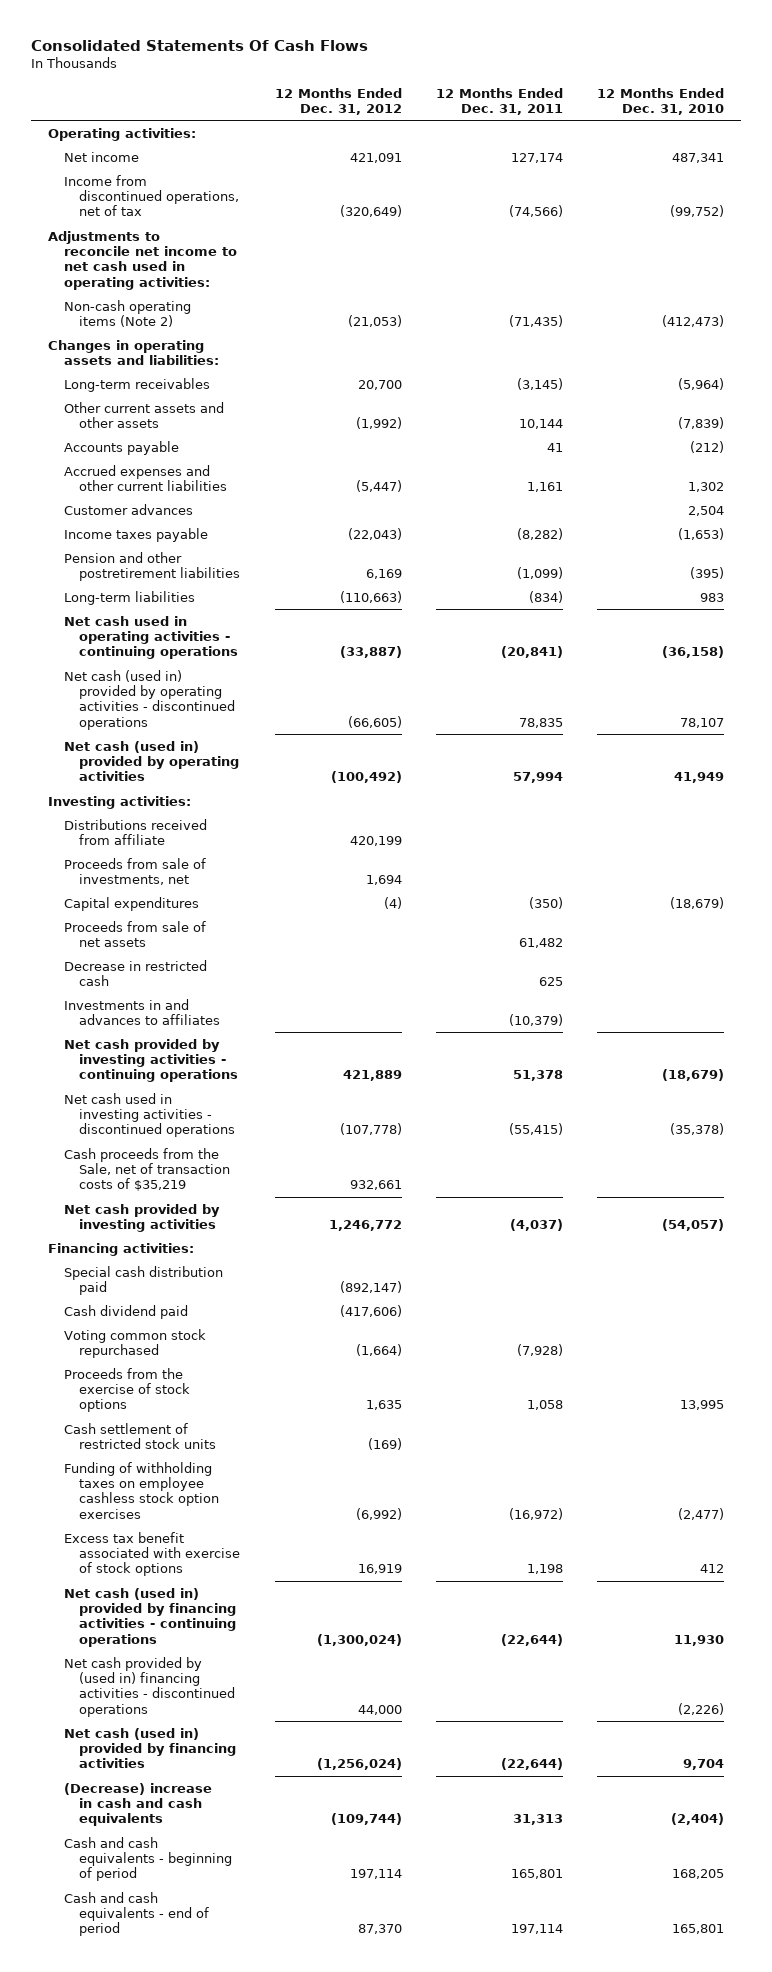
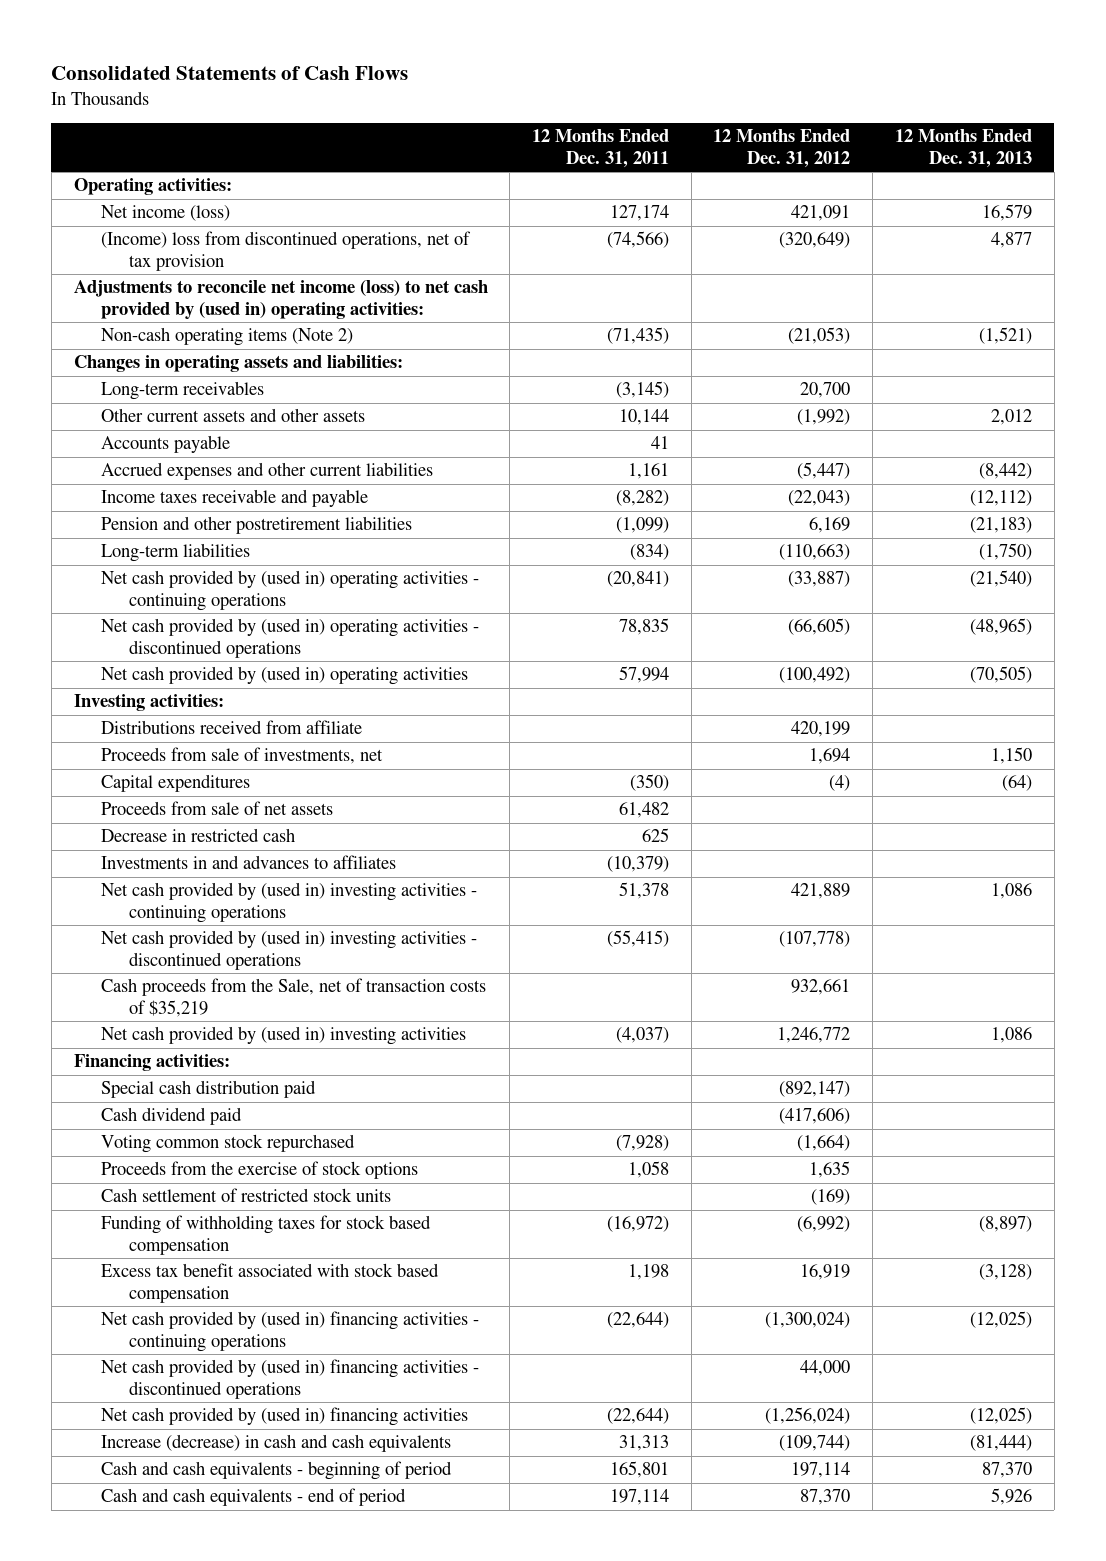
[30,39,368,51] Consolidated Statements Of Cash Flows -> [51,65,409,80] Consolidated Statements of Cash Flows
[597,87,725,116] 12 Months Ended Dec. 31, 2010 -> none
none -> [894,129,1032,168] 12 Months Ended Dec. 31, 2013
[63,151,139,162] Net income -> [101,205,231,222] Net income (loss)
[63,174,240,217] Income from discontinued operations, net of tax -> [101,231,472,271] (Income) loss from discontinued operations, net of tax provision
[48,230,237,290] Adjustments to reconcile net income to net cash used in operating activities: -> [73,280,488,319] Adjustments to reconcile net income (loss) to net cash provided by (used in) operating activities:
[63,503,193,515] Customer advances -> none
[63,527,208,542] Income taxes payable -> [101,489,369,508] Income taxes receivable and payable
[63,615,239,660] Net cash used in operating activities - continuing operations -> [101,570,480,611] Net cash provided by (used in) operating activities - continuing operations
[63,669,236,730] Net cash (used in) provided by operating activities - discontinued operations -> [101,618,480,658] Net cash provided by (used in) operating activities - discontinued operations
[63,740,240,782] Net cash (used in) provided by operating activities -> [101,666,469,686] Net cash provided by (used in) operating activities
[63,1038,239,1083] Net cash provided by investing activities - continuing operations -> [101,882,478,923] Net cash provided by (used in) investing activities - continuing operations
[63,1092,236,1138] Net cash used in investing activities - discontinued operations -> [101,930,478,970] Net cash provided by (used in) investing activities - discontinued operations
[63,1203,220,1232] Net cash provided by investing activities -> [101,1026,467,1046] Net cash provided by (used in) investing activities
[63,1461,220,1519] Funding of withholding taxes on employee cashless stock option exercises -> [101,1215,432,1255] Funding of withholding taxes for stock based compensation
[63,1531,241,1577] Excess tax benefit associated with exercise of stock options -> [101,1263,440,1303] Excess tax benefit associated with stock based compensation
[63,1587,237,1647] Net cash (used in) provided by financing activities - continuing operations -> [101,1311,480,1352] Net cash provided by (used in) financing activities - continuing operations
[63,1727,237,1769] Net cash (used in) provided by financing activities -> [101,1407,469,1427] Net cash provided by (used in) financing activities
[63,1782,212,1827] (Decrease) increase in cash and cash equivalents -> [101,1434,452,1453] Increase (decrease) in cash and cash equivalents

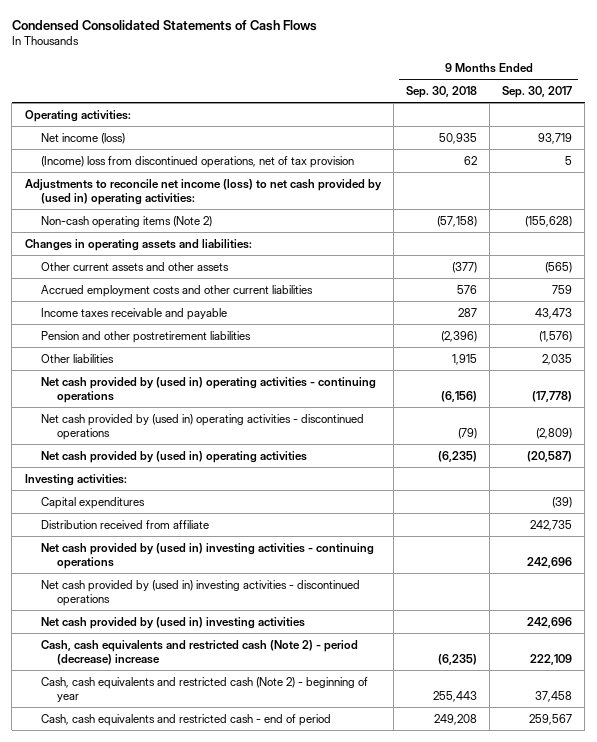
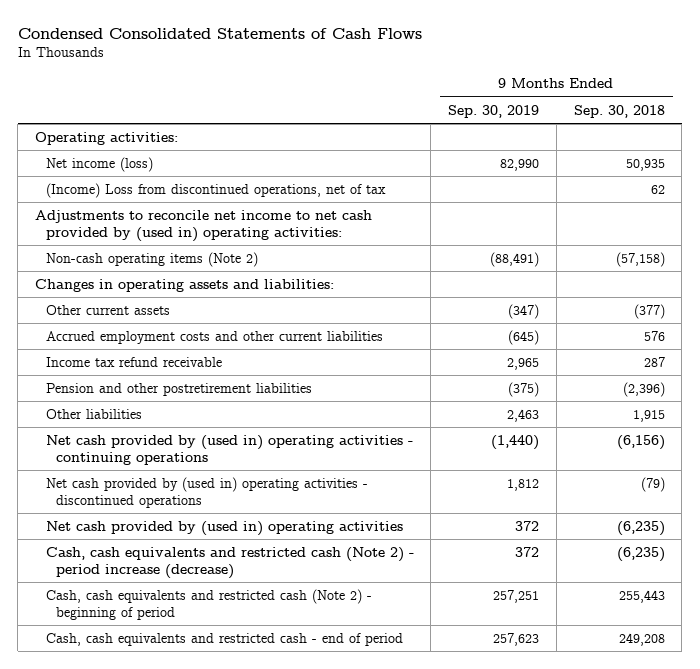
[502,85,573,98] Sep. 30, 2017 -> none
none -> [448,104,540,118] Sep. 30, 2019
[40,155,354,168] (Income) loss from discontinued operations, net of tax provision -> [45,182,386,198] (Income) Loss from discontinued operations, net of tax
[24,178,382,205] Adjustments to reconcile net income (loss) to net cash provided by (used in) operating activities: -> [35,209,373,243] Adjustments to reconcile net income to net cash provided by (used in) operating activities:
[40,261,229,271] Other current assets and other assets -> [45,304,170,315] Other current assets
[40,307,227,320] Income taxes receivable and payable -> [45,356,222,367] Income tax refund receivable
[24,473,127,486] Investing activities: -> none
[40,496,145,509] Capital expenditures -> none
[40,519,209,529] Distribution received from affiliate -> none
[40,542,374,569] Net cash provided by (used in) investing activities - continuing operations -> none
[40,579,360,606] Net cash provided by (used in) investing activities - discontinued operations -> none
[40,616,305,629] Net cash provided by (used in) investing activities -> none
[40,639,358,665] Cash, cash equivalents and restricted cash (Note 2) - period (decrease) increase -> [45,546,414,580] Cash, cash equivalents and restricted cash (Note 2) - period increase (decrease)
[40,676,368,702] Cash, cash equivalents and restricted cash (Note 2) - beginning of year -> [45,588,372,621] Cash, cash equivalents and restricted cash (Note 2) - beginning of period

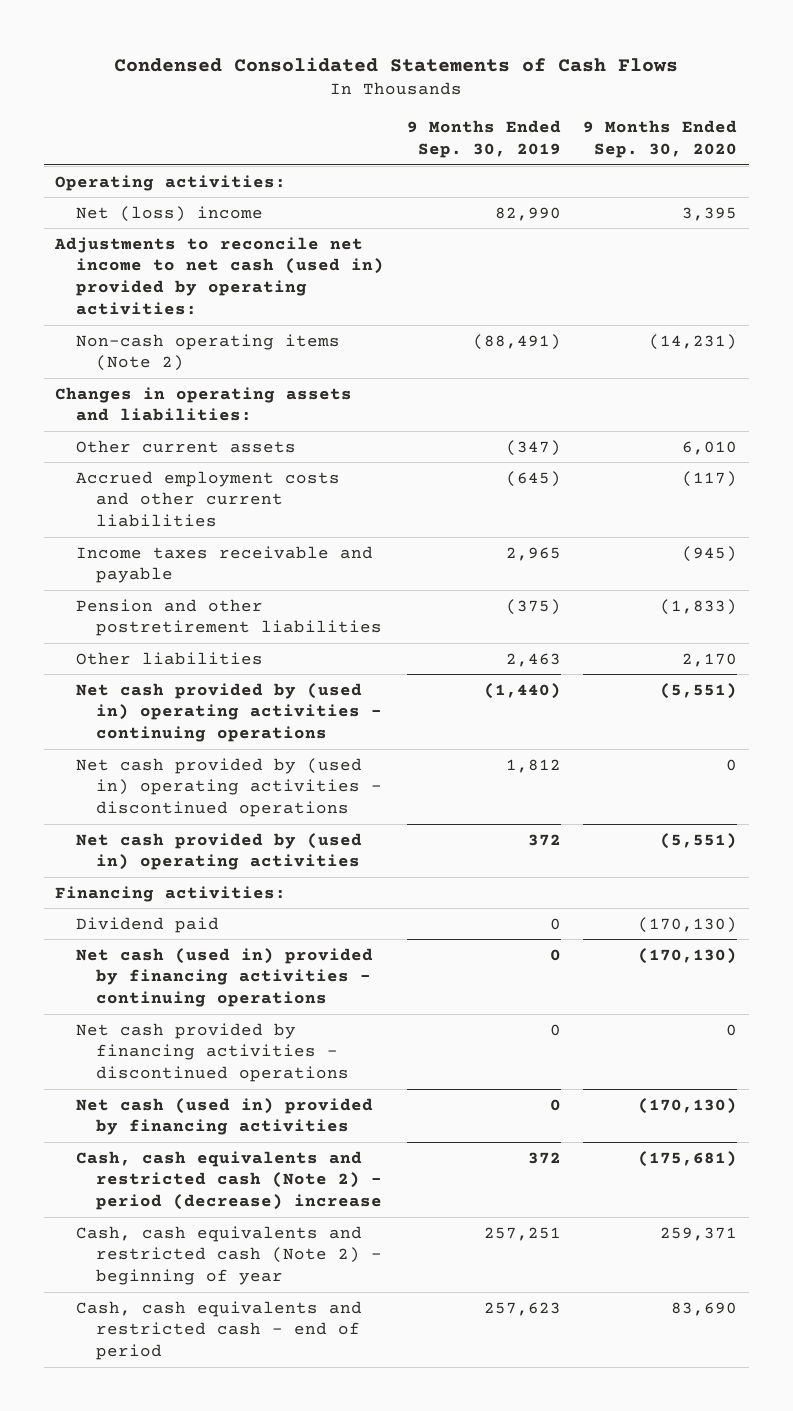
[573,104,665,118] Sep. 30, 2018 -> none
none -> [583,120,738,159] 9 Months Ended Sep. 30, 2020
[45,182,386,198] (Income) Loss from discontinued operations, net of tax -> none
[45,156,153,172] Net income (loss) -> [75,205,263,222] Net (loss) income
[35,209,373,243] Adjustments to reconcile net income to net cash provided by (used in) operating activities: -> [54,236,384,316] Adjustments to reconcile net income to net cash (used in) provided by operating activities:
[45,356,222,367] Income tax refund receivable -> [75,545,373,584] Income taxes receivable and payable
none -> [55,885,287,902] Financing activities:
none -> [75,916,219,933] Dividend paid
none -> [75,947,373,1008] Net cash (used in) provided by financing activities - continuing operations
none -> [75,1022,349,1083] Net cash provided by financing activities - discontinued operations
none -> [75,1097,373,1136] Net cash (used in) provided by financing activities
[45,546,414,580] Cash, cash equivalents and restricted cash (Note 2) - period increase (decrease) -> [75,1150,382,1211] Cash, cash equivalents and restricted cash (Note 2) - period (decrease) increase
[45,588,372,621] Cash, cash equivalents and restricted cash (Note 2) - beginning of period -> [75,1225,382,1286] Cash, cash equivalents and restricted cash (Note 2) - beginning of year

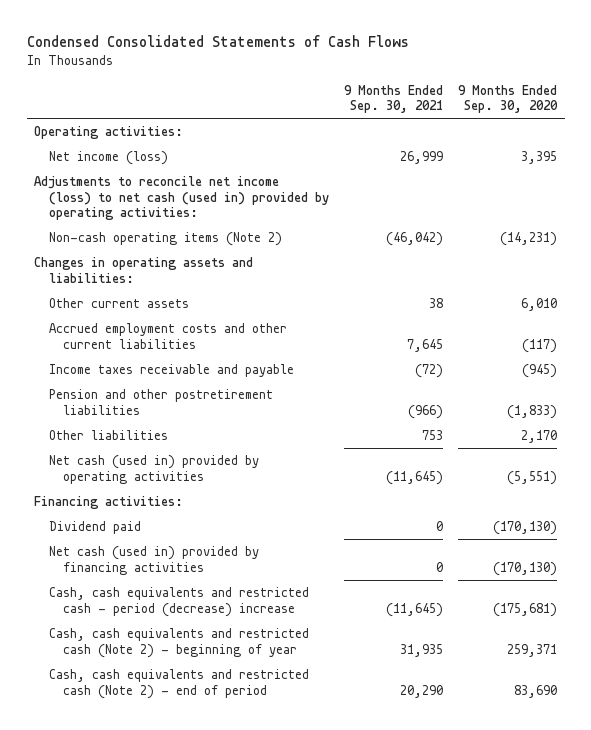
[406,120,561,159] 9 Months Ended Sep. 30, 2019 -> none
none -> [343,84,443,114] 9 Months Ended Sep. 30, 2021
[75,205,263,222] Net (loss) income -> [48,150,168,165] Net income (loss)
[54,236,384,316] Adjustments to reconcile net income to net cash (used in) provided by operating activities: -> [34,175,329,221] Adjustments to reconcile net income (loss) to net cash (used in) provided by operating activities:
[75,682,382,743] Net cash provided by (used in) operating activities - continuing operations -> none
[75,757,382,818] Net cash provided by (used in) operating activities - discontinued operations -> none
[75,832,362,871] Net cash provided by (used in) operating activities -> [48,454,259,484] Net cash (used in) provided by operating activities
[75,947,373,1008] Net cash (used in) provided by financing activities - continuing operations -> none
[75,1022,349,1083] Net cash provided by financing activities - discontinued operations -> none
[75,1150,382,1211] Cash, cash equivalents and restricted cash (Note 2) - period (decrease) increase -> [48,586,309,617] Cash, cash equivalents and restricted cash - period (decrease) increase
[75,1300,362,1361] Cash, cash equivalents and restricted cash - end of period -> [48,668,309,699] Cash, cash equivalents and restricted cash (Note 2) - end of period

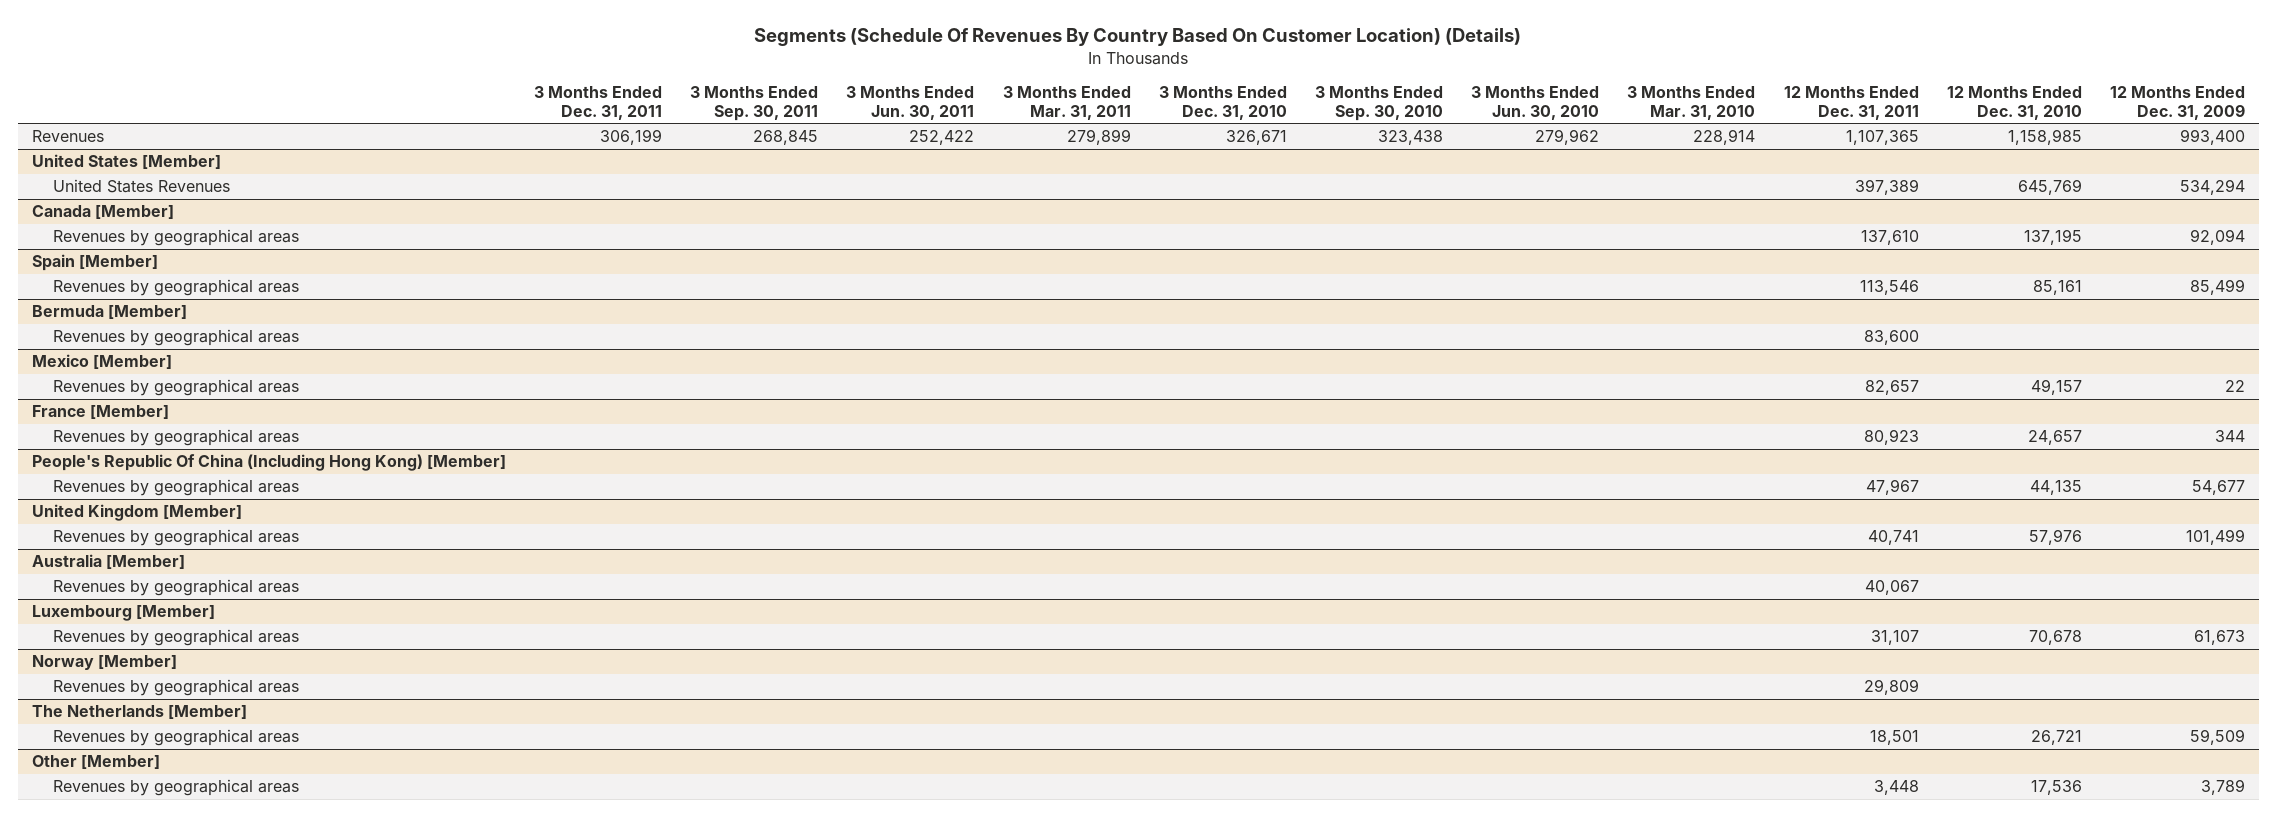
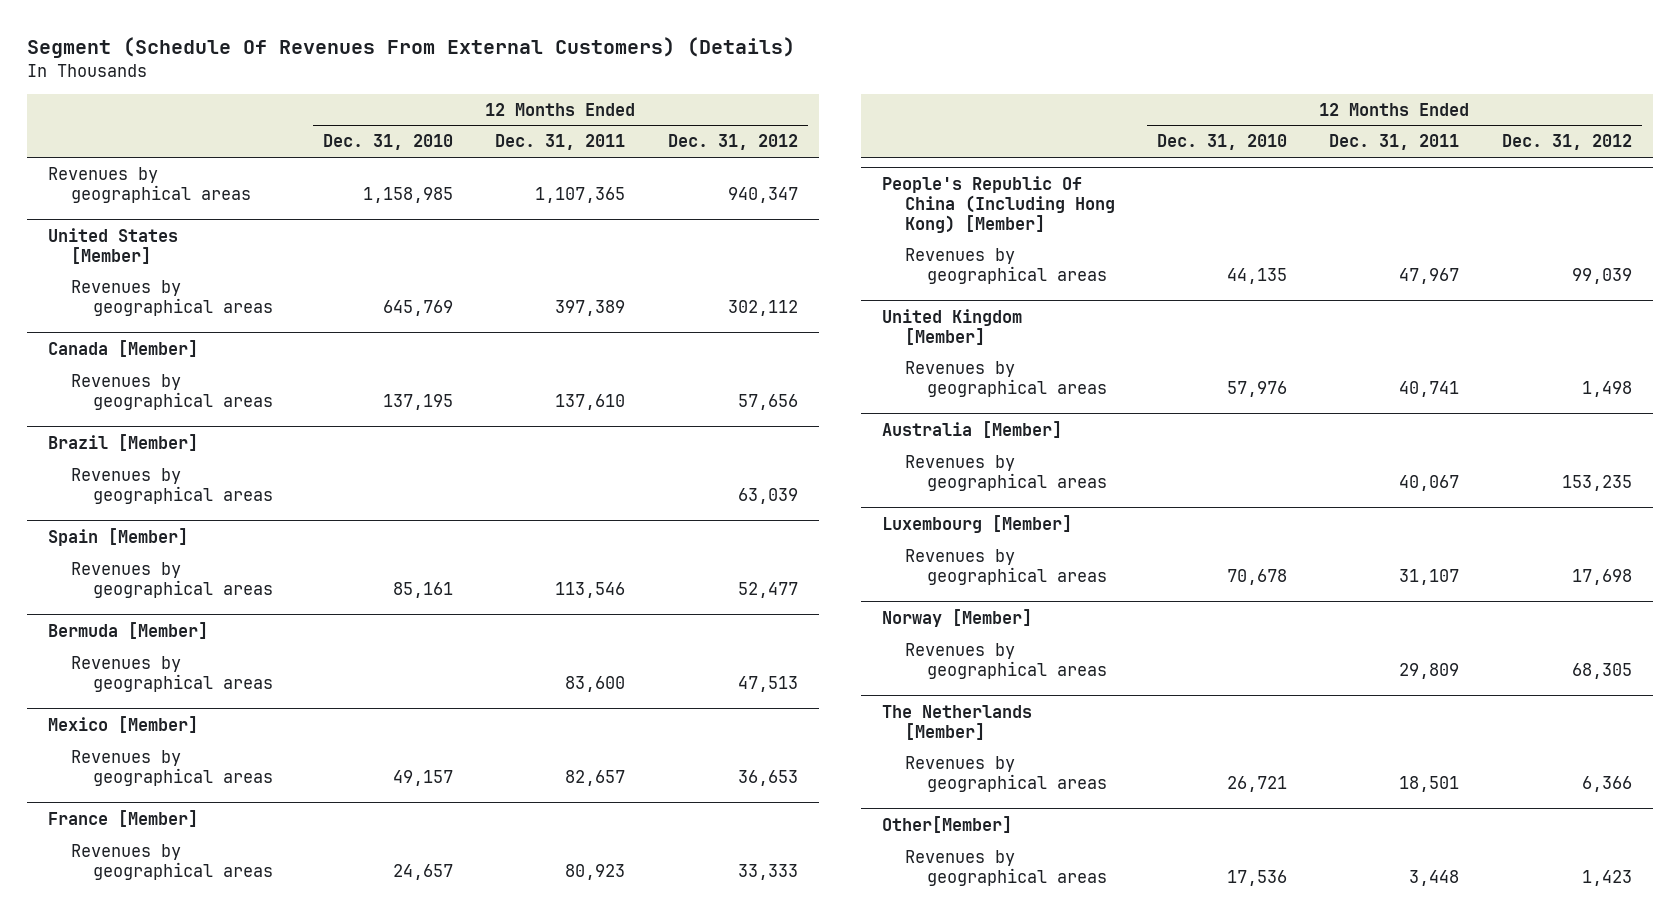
[754,28,1522,47] Segments (Schedule Of Revenues By Country Based On Customer Location) (Details) -> [27,36,796,58] Segment (Schedule Of Revenues From External Customers) (Details)
[533,86,662,120] 3 Months Ended Dec. 31, 2011 -> none
[690,86,819,121] 3 Months Ended Sep. 30, 2011 -> none
[846,86,975,120] 3 Months Ended Jun. 30, 2011 -> none
[1002,86,1131,120] 3 Months Ended Mar. 31, 2011 -> none
[1158,86,1287,120] 3 Months Ended Dec. 31, 2010 -> none
[1314,86,1443,121] 3 Months Ended Sep. 30, 2010 -> none
[1471,86,1600,120] 3 Months Ended Jun. 30, 2010 -> none
[1627,86,1756,120] 3 Months Ended Mar. 31, 2010 -> none
[2109,86,2245,120] 12 Months Ended Dec. 31, 2009 -> none
none -> [667,134,798,151] Dec. 31, 2012
[31,130,104,143] Revenues -> [48,167,251,203] Revenues by geographical areas
[53,179,231,194] United States Revenues -> [70,280,274,316] Revenues by geographical areas
none -> [48,433,199,451] Brazil [Member]
none -> [70,468,274,504] Revenues by geographical areas
[31,755,160,770] Other [Member] -> [882,815,1013,833] Other[Member]

